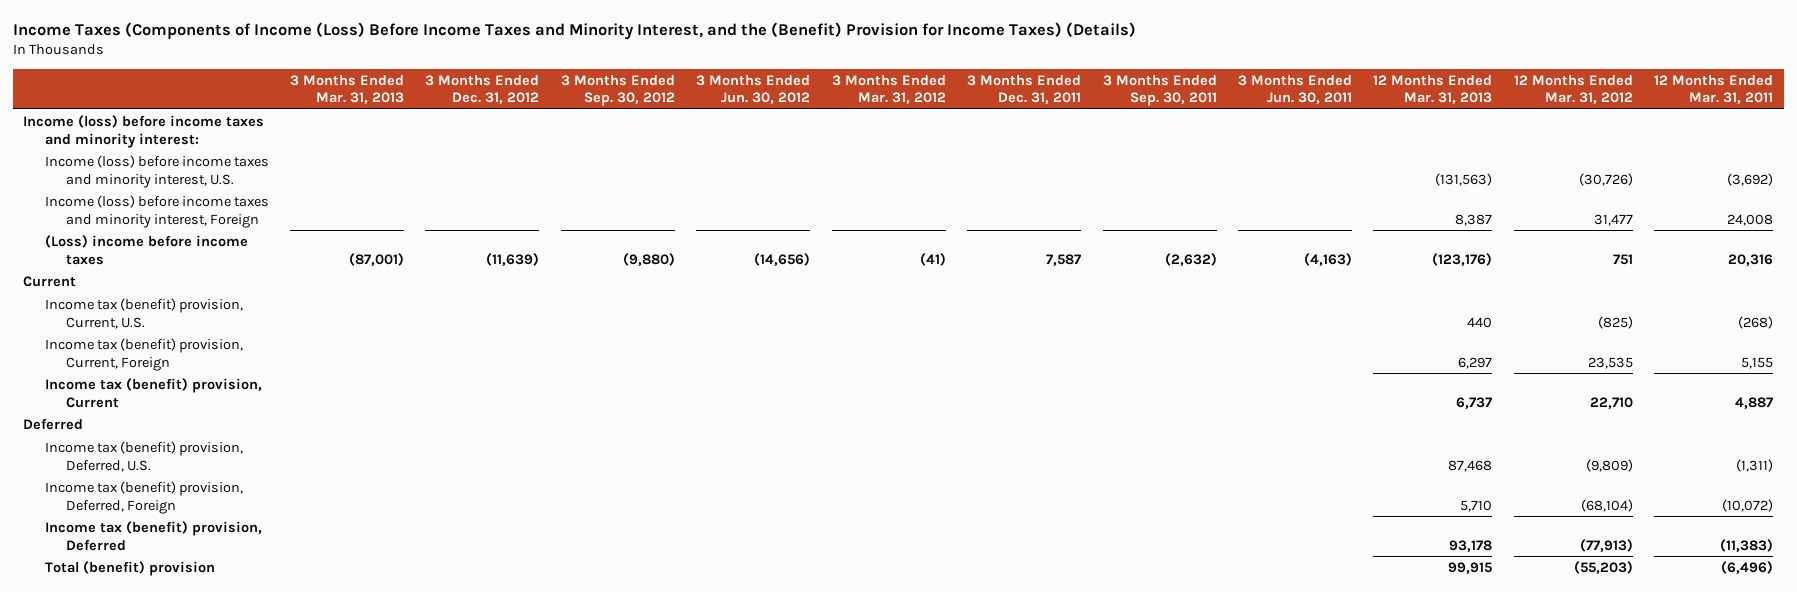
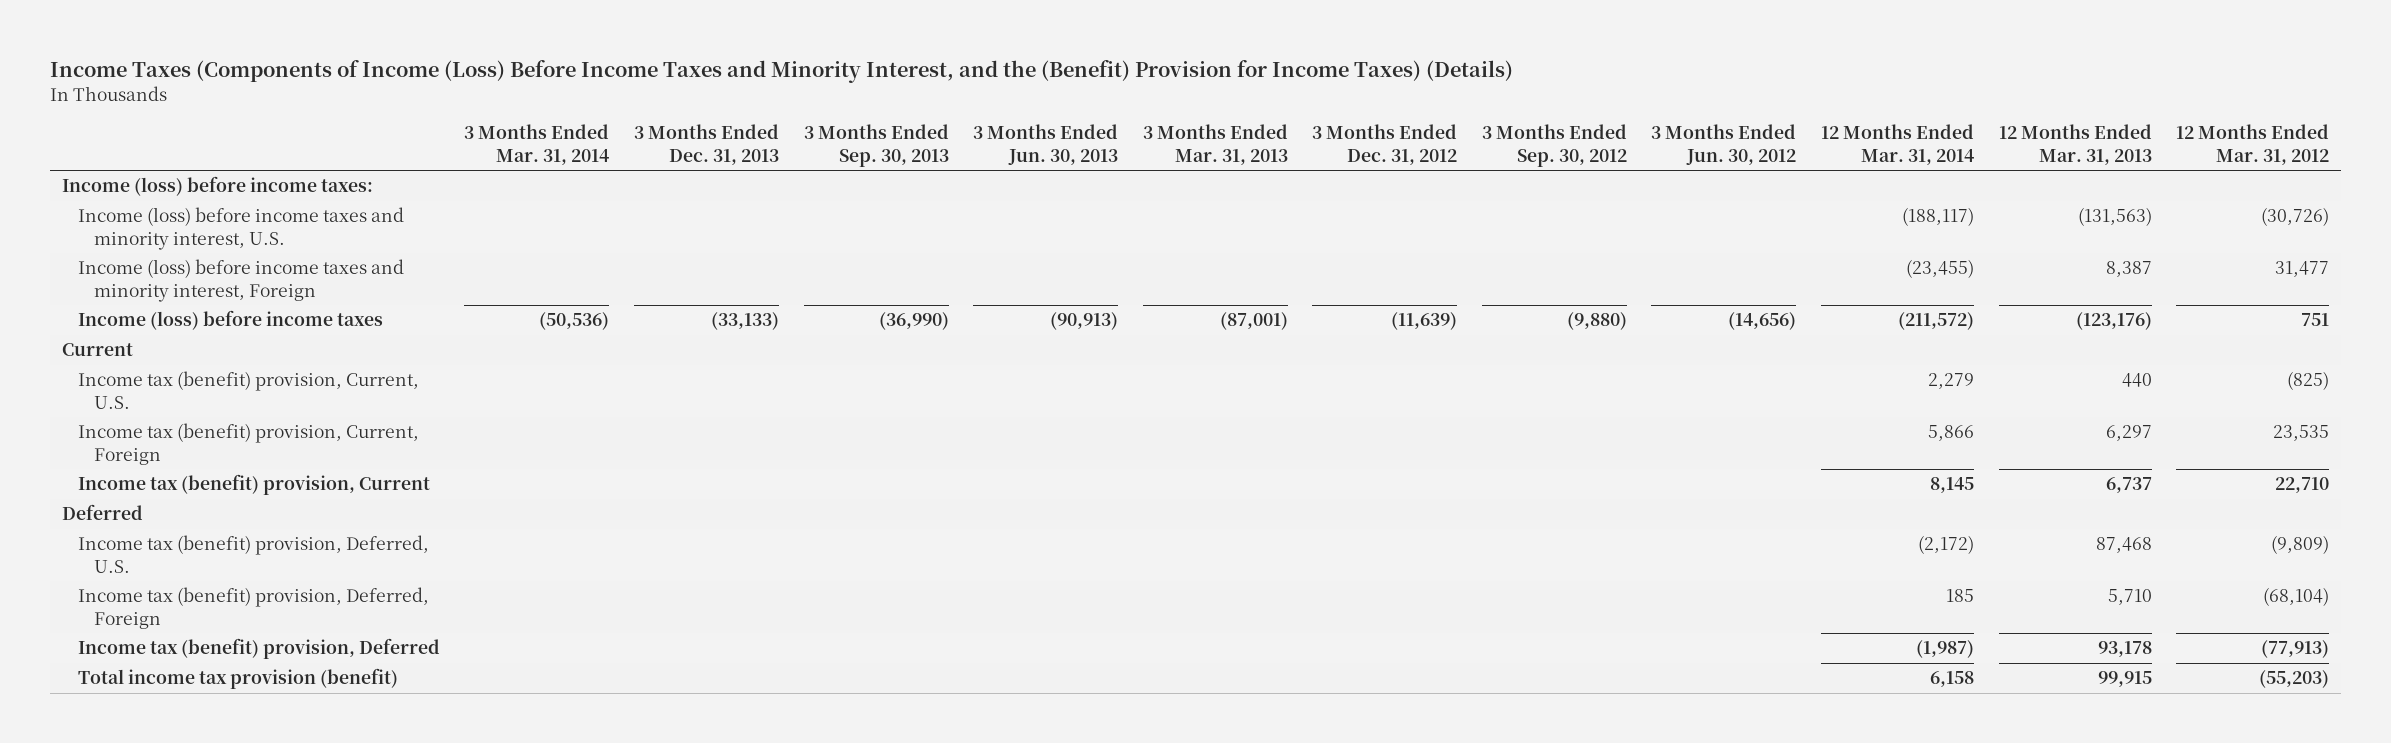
[831,74,946,105] 3 Months Ended Mar. 31, 2012 -> none
[967,74,1082,105] 3 Months Ended Dec. 31, 2011 -> none
[1102,74,1217,107] 3 Months Ended Sep. 30, 2011 -> none
[1237,74,1352,105] 3 Months Ended Jun. 30, 2011 -> none
[1654,74,1774,105] 12 Months Ended Mar. 31, 2011 -> none
none -> [464,124,610,166] 3 Months Ended Mar. 31, 2014
none -> [634,124,780,166] 3 Months Ended Dec. 31, 2013
none -> [803,124,949,168] 3 Months Ended Sep. 30, 2013
none -> [973,124,1119,166] 3 Months Ended Jun. 30, 2013
none -> [1821,124,1975,166] 12 Months Ended Mar. 31, 2014
[23,114,265,148] Income (loss) before income taxes and minority interest: -> [61,176,373,197] Income (loss) before income taxes:
[44,234,248,265] (Loss) income before income taxes -> [77,310,383,331] Income (loss) before income taxes
[44,560,215,576] Total (benefit) provision -> [77,668,398,690] Total income tax provision (benefit)

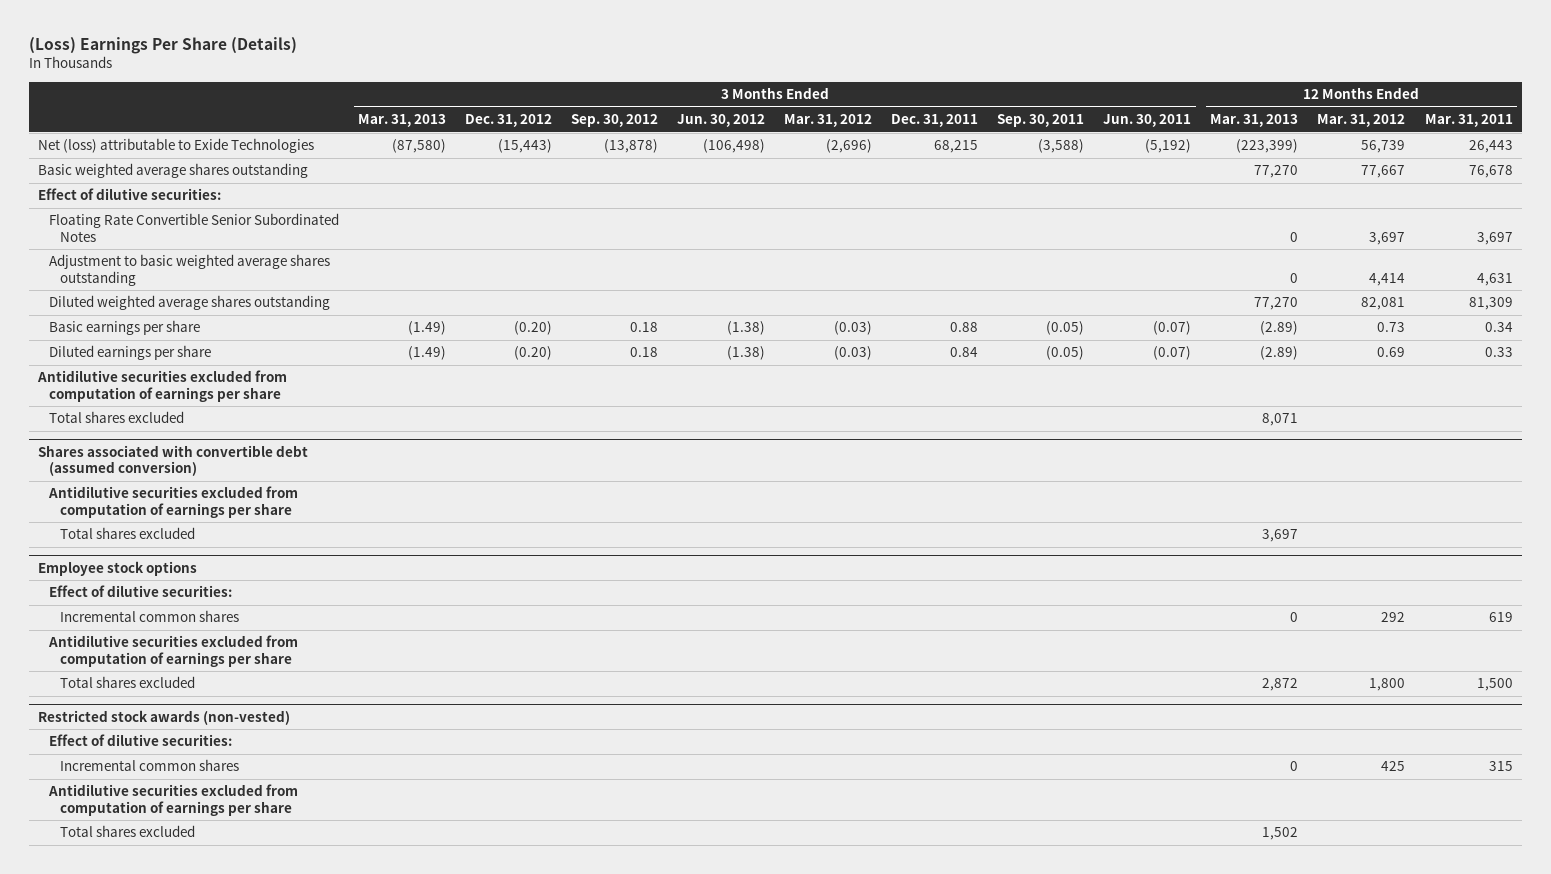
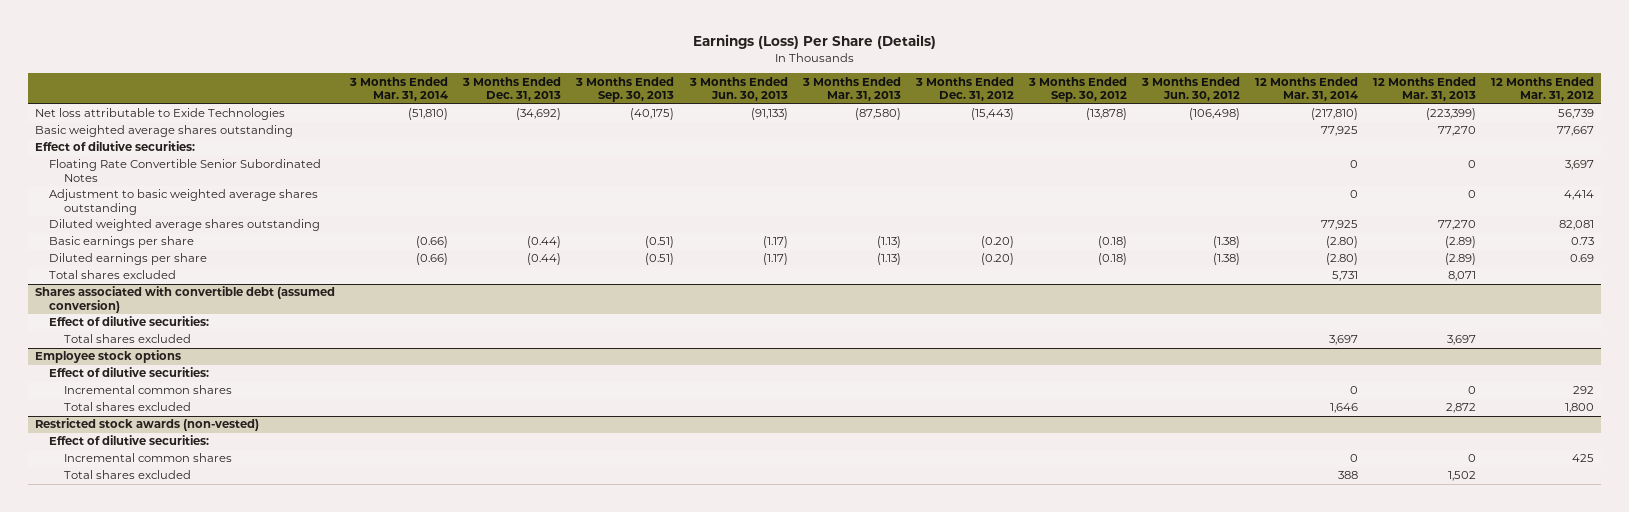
[28,37,297,55] (Loss) Earnings Per Share (Details) -> [692,33,936,49] Earnings (Loss) Per Share (Details)
[784,114,873,128] Mar. 31, 2012 -> none
[891,114,979,128] Dec. 31, 2011 -> none
[997,114,1085,128] Sep. 30, 2011 -> none
[1103,114,1192,128] Jun. 30, 2011 -> none
[1424,114,1513,128] Mar. 31, 2011 -> none
none -> [349,76,449,102] 3 Months Ended Mar. 31, 2014
none -> [462,76,562,102] 3 Months Ended Dec. 31, 2013
none -> [575,76,675,103] 3 Months Ended Sep. 30, 2013
none -> [688,76,788,102] 3 Months Ended Jun. 30, 2013
none -> [1254,76,1358,102] 12 Months Ended Mar. 31, 2014
[38,138,315,154] Net (loss) attributable to Exide Technologies -> [35,108,286,121] Net loss attributable to Exide Technologies
[37,370,288,403] Antidilutive securities excluded from computation of earnings per share -> none
[408,321,447,336] (1.49) -> [876,236,901,249] (1.13)
[630,322,659,333] 0.18 -> [1097,236,1127,249] (0.18)
[408,346,447,361] (1.49) -> [876,253,901,266] (1.13)
[630,347,659,358] 0.18 -> [1097,253,1127,266] (0.18)
[48,486,299,519] Antidilutive securities excluded from computation of earnings per share -> none
none -> [49,316,210,327] Effect of dilutive securities:
[48,635,299,668] Antidilutive securities excluded from computation of earnings per share -> none
[48,784,299,817] Antidilutive securities excluded from computation of earnings per share -> none

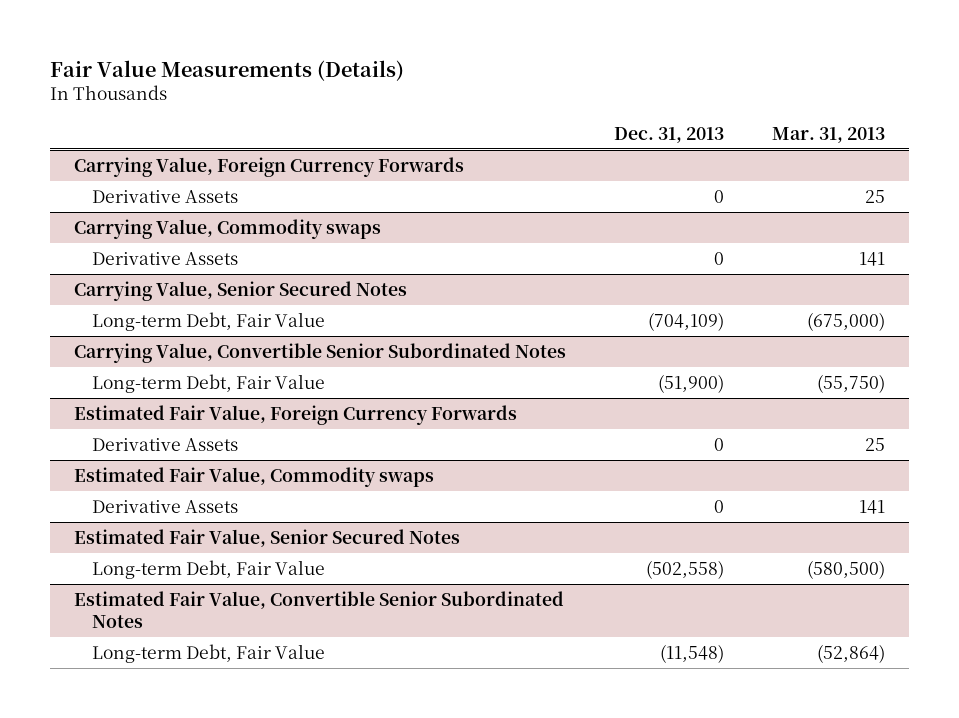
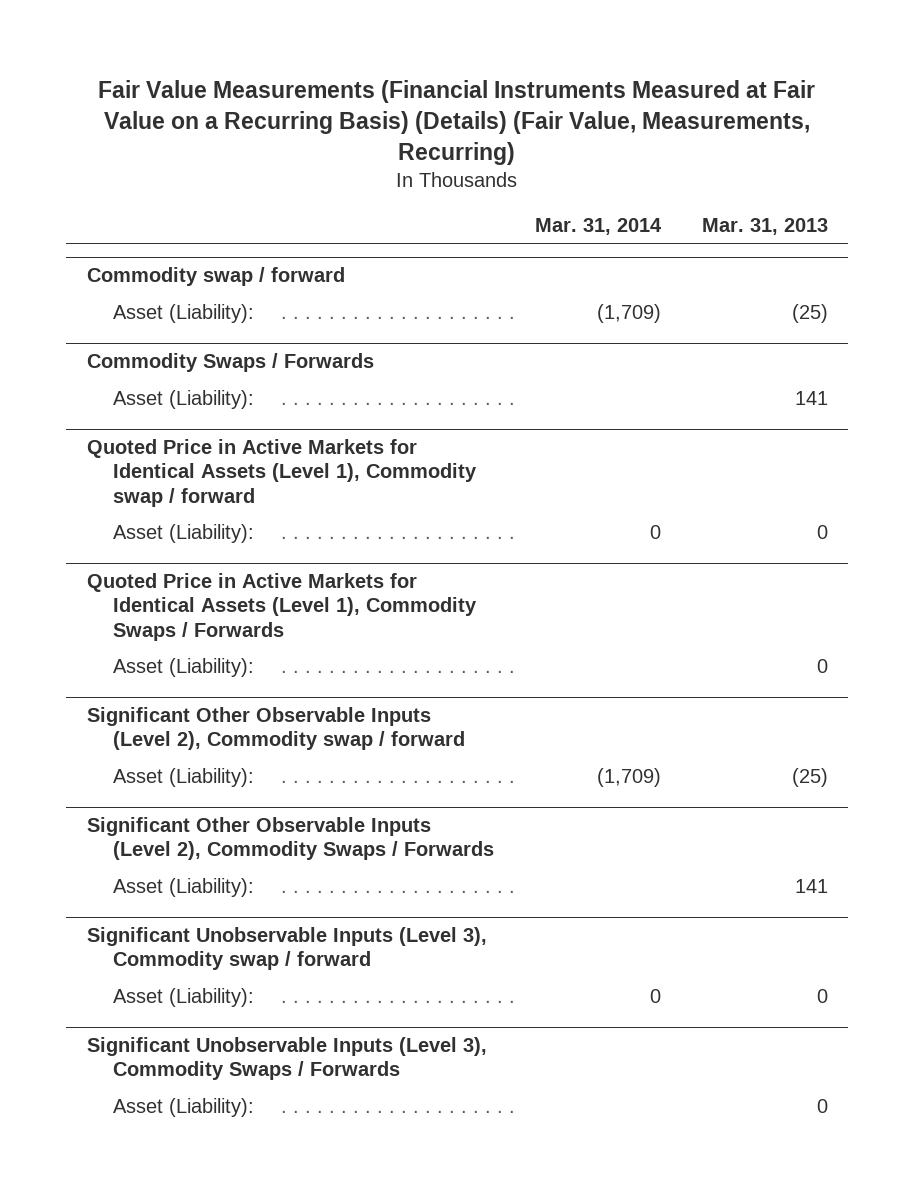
[49,59,404,81] Fair Value Measurements (Details) -> [98,79,816,165] Fair Value Measurements (Financial Instruments Measured at Fair Value on a Recurring Basis) (Details) (Fair Value, Measurements, Recurring)
[613,126,724,143] Dec. 31, 2013 -> none
none -> [535,218,663,236] Mar. 31, 2014
[73,157,464,178] Carrying Value, Foreign Currency Forwards -> none
[73,219,381,240] Carrying Value, Commodity swaps -> none
[73,281,407,302] Carrying Value, Senior Secured Notes -> none
[91,312,325,332] Long-term Debt, Fair Value -> none
[73,343,566,364] Carrying Value, Convertible Senior Subordinated Notes -> none
[91,374,325,394] Long-term Debt, Fair Value -> none
[73,405,517,426] Estimated Fair Value, Foreign Currency Forwards -> none
[73,467,434,488] Estimated Fair Value, Commodity swaps -> none
[73,529,460,548] Estimated Fair Value, Senior Secured Notes -> none
[91,560,325,580] Long-term Debt, Fair Value -> none
[73,591,564,628] Estimated Fair Value, Convertible Senior Subordinated Notes -> none
[91,644,325,664] Long-term Debt, Fair Value -> none
none -> [86,267,345,287] Commodity swap / forward
[91,190,238,204] Derivative Assets -> [113,304,255,324] Asset (Liability):
[865,190,886,204] 25 -> [792,304,829,324] (25)
none -> [86,353,374,373] Commodity Swaps / Forwards
[91,252,238,266] Derivative Assets -> [113,390,255,410] Asset (Liability):
none -> [86,439,478,507] Quoted Price in Active Markets for Identical Assets (Level 1), Commodity swap / forward
[91,438,238,452] Derivative Assets -> [113,524,255,544] Asset (Liability):
[865,438,886,452] 25 -> [817,525,829,540] 0
none -> [86,573,478,641] Quoted Price in Active Markets for Identical Assets (Level 1), Commodity Swaps / Forwards
[91,500,238,514] Derivative Assets -> [113,658,255,678] Asset (Liability):
[859,500,886,515] 141 -> [817,659,829,674] 0
none -> [86,707,466,751] Significant Other Observable Inputs (Level 2), Commodity swap / forward
none -> [113,768,255,788] Asset (Liability):
none -> [86,817,495,861] Significant Other Observable Inputs (Level 2), Commodity Swaps / Forwards
none -> [113,878,255,898] Asset (Liability):
none -> [86,927,487,971] Significant Unobservable Inputs (Level 3), Commodity swap / forward
none -> [113,988,255,1008] Asset (Liability):
none -> [86,1037,487,1081] Significant Unobservable Inputs (Level 3), Commodity Swaps / Forwards
none -> [113,1098,255,1118] Asset (Liability):

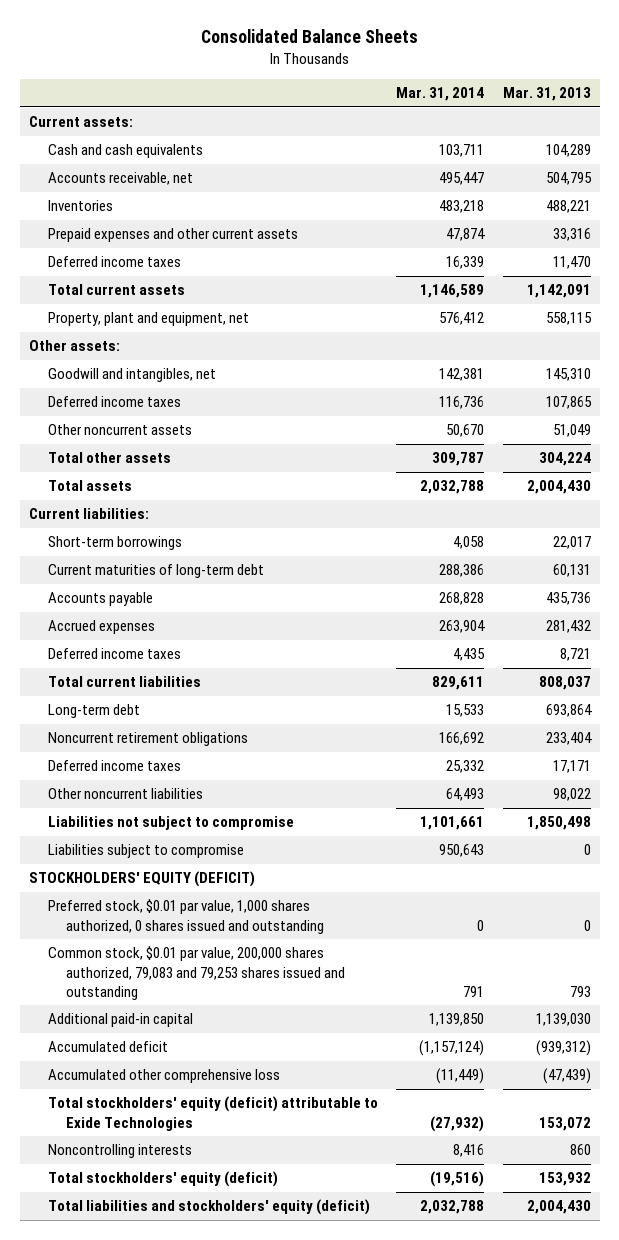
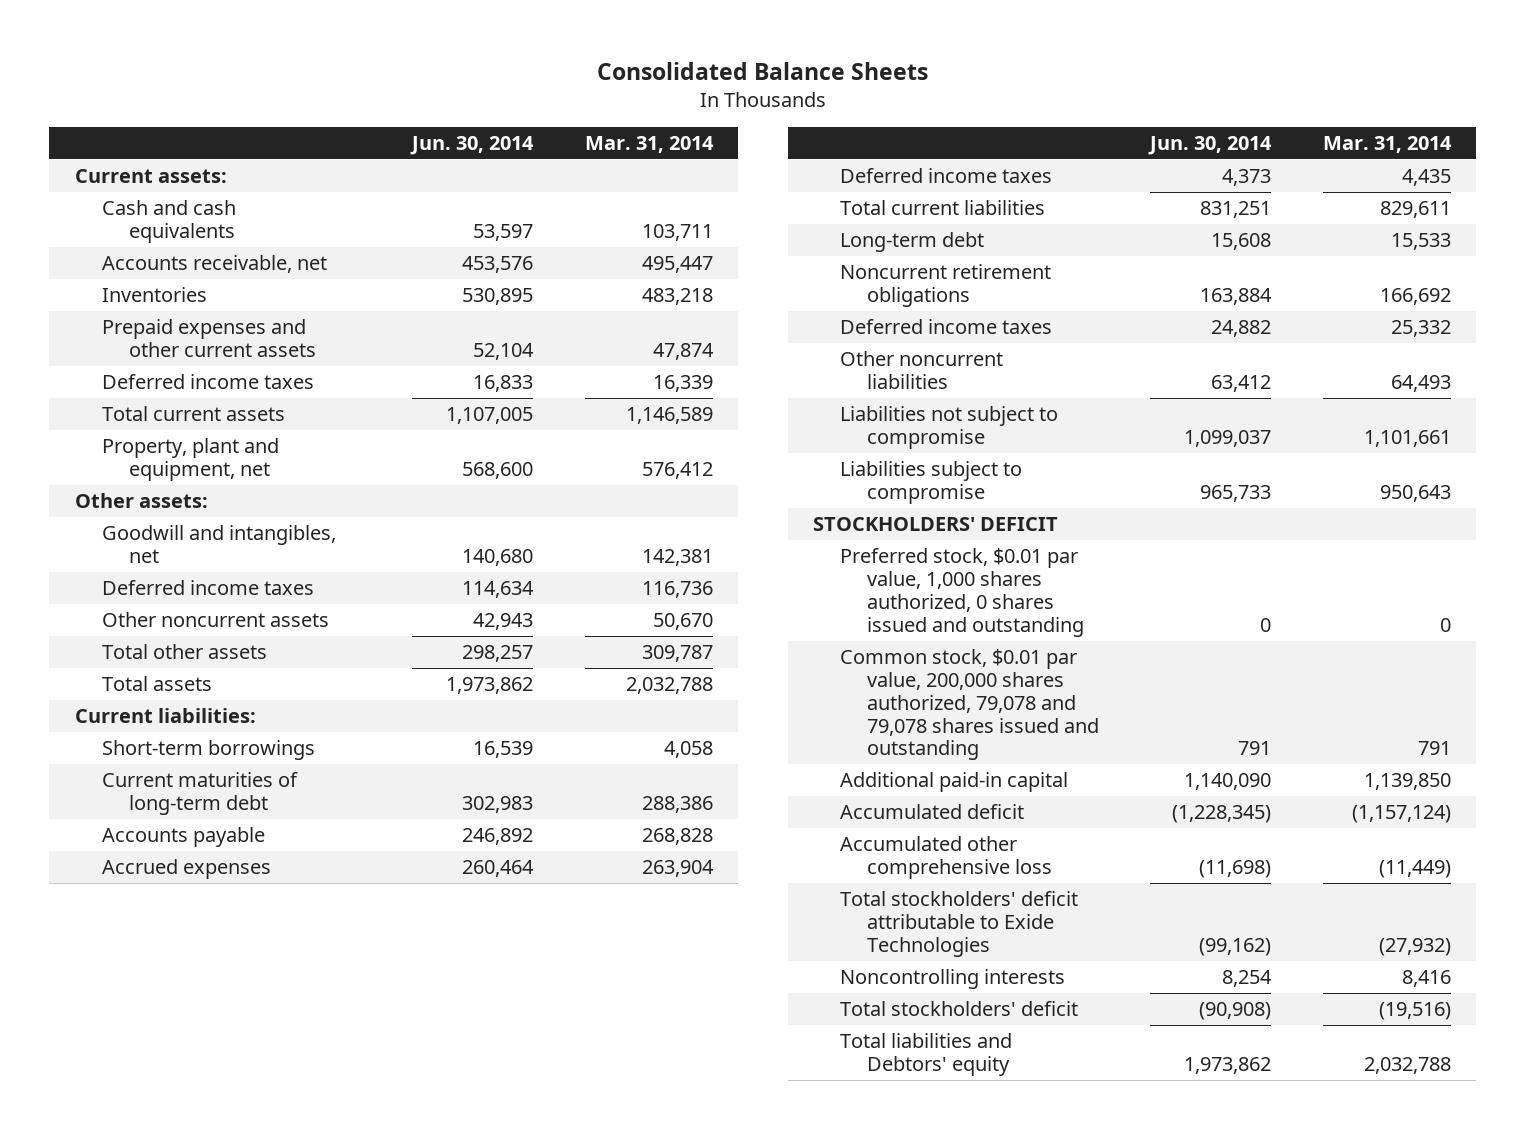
[502,87,591,102] Mar. 31, 2013 -> none
none -> [410,135,535,155] Jun. 30, 2014
[28,871,255,888] STOCKHOLDERS' EQUITY (DEFICIT) -> [813,517,1059,532] STOCKHOLDERS' DEFICIT
[47,946,346,1000] Common stock, $0.01 par value, 200,000 shares authorized, 79,083 and 79,253 shares issued and outstanding -> [840,649,1100,761] Common stock, $0.01 par value, 200,000 shares authorized, 79,078 and 79,078 shares issued and outstanding
[47,1096,378,1131] Total stockholders' equity (deficit) attributable to Exide Technologies -> [840,891,1079,957] Total stockholders' deficit attributable to Exide Technologies
[47,1171,278,1188] Total stockholders' equity (deficit) -> [840,1001,1079,1017] Total stockholders' deficit
[47,1199,370,1216] Total liabilities and stockholders' equity (deficit) -> [840,1033,1013,1077] Total liabilities and Debtors' equity

